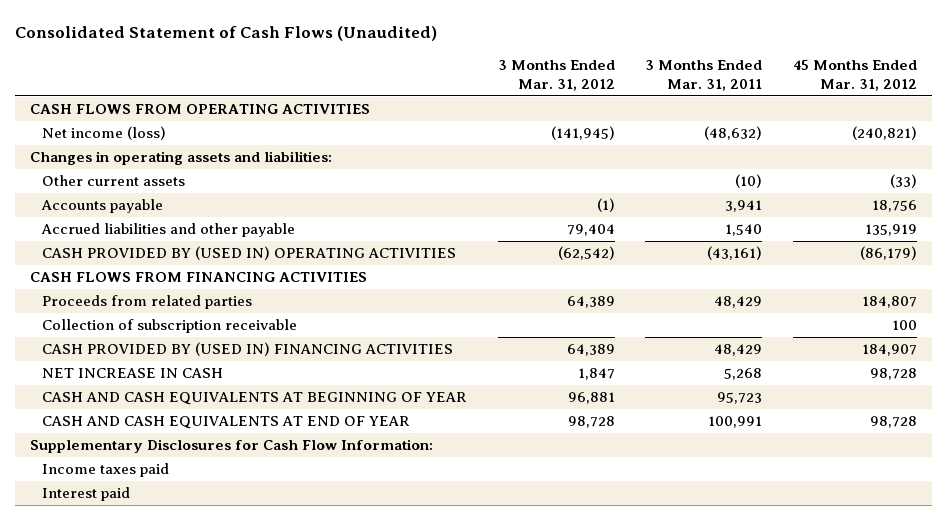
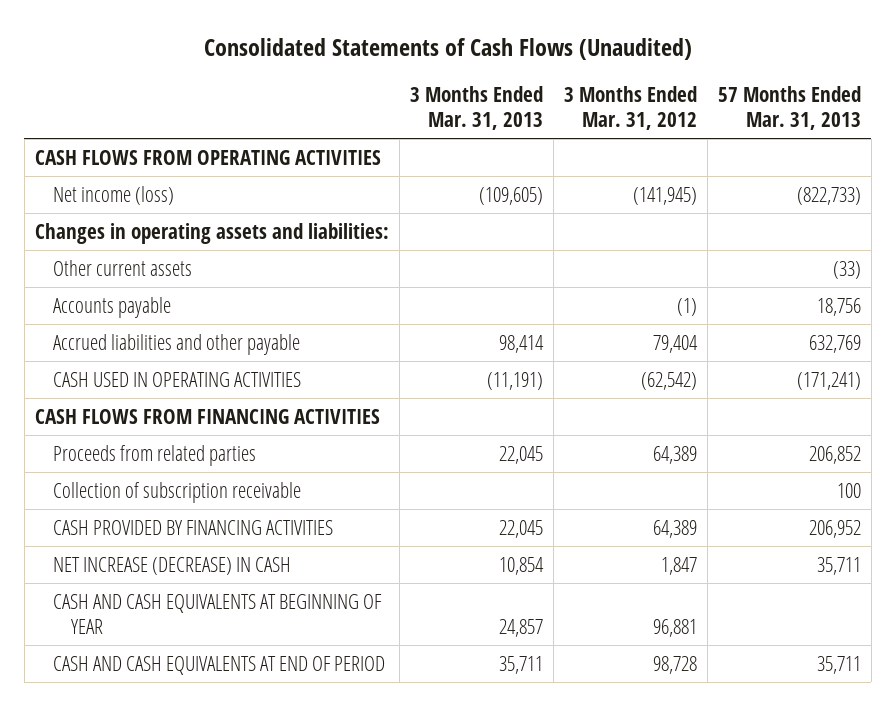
[15,26,438,42] Consolidated Statement of Cash Flows (Unaudited) -> [203,37,692,60] Consolidated Statements of Cash Flows (Unaudited)
[645,60,763,91] 3 Months Ended Mar. 31, 2011 -> none
[792,60,917,91] 45 Months Ended Mar. 31, 2012 -> none
none -> [409,85,543,130] 3 Months Ended Mar. 31, 2013
none -> [717,85,861,130] 57 Months Ended Mar. 31, 2013
[41,246,456,261] CASH PROVIDED BY (USED IN) OPERATING ACTIVITIES -> [52,371,301,387] CASH USED IN OPERATING ACTIVITIES
[41,342,453,357] CASH PROVIDED BY (USED IN) FINANCING ACTIVITIES -> [52,519,333,535] CASH PROVIDED BY FINANCING ACTIVITIES
[41,368,223,379] NET INCREASE IN CASH -> [52,556,291,575] NET INCREASE (DECREASE) IN CASH
[30,439,434,454] Supplementary Disclosures for Cash Flow Information: -> none
[41,463,169,478] Income taxes paid -> none
[41,487,130,502] Interest paid -> none
[41,416,410,430] CASH AND CASH EQUIVALENTS AT END OF YEAR -> [52,655,385,675] CASH AND CASH EQUIVALENTS AT END OF PERIOD

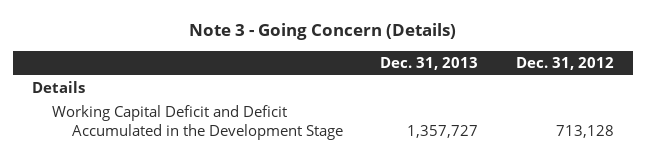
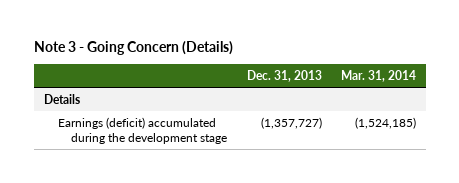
[515,56,614,70] Dec. 31, 2012 -> none
none -> [340,70,416,83] Mar. 31, 2014
[51,105,343,140] Working Capital Deficit and Deficit Accumulated in the Development Stage -> [57,116,228,144] Earnings (deficit) accumulated during the development stage
[407,124,479,138] 1,357,727 -> [260,116,322,129] (1,357,727)

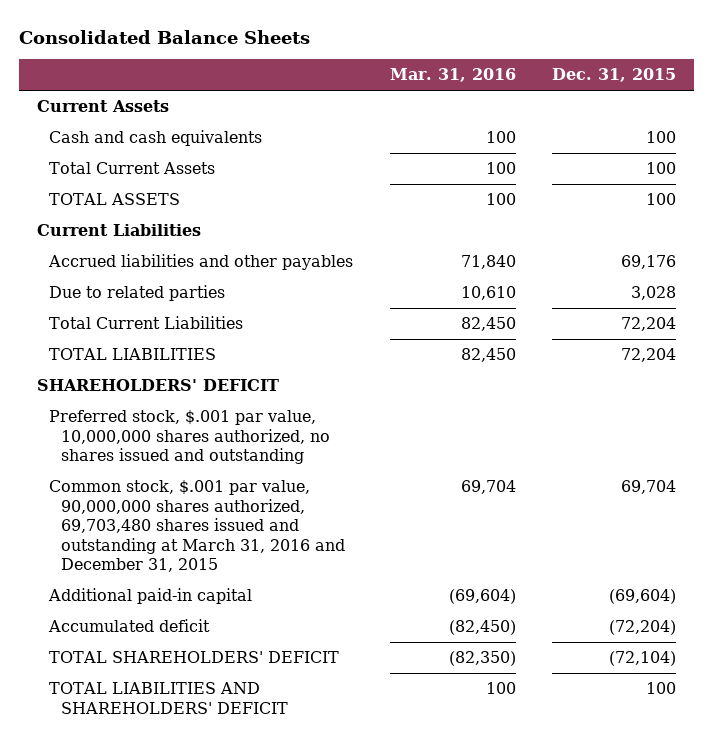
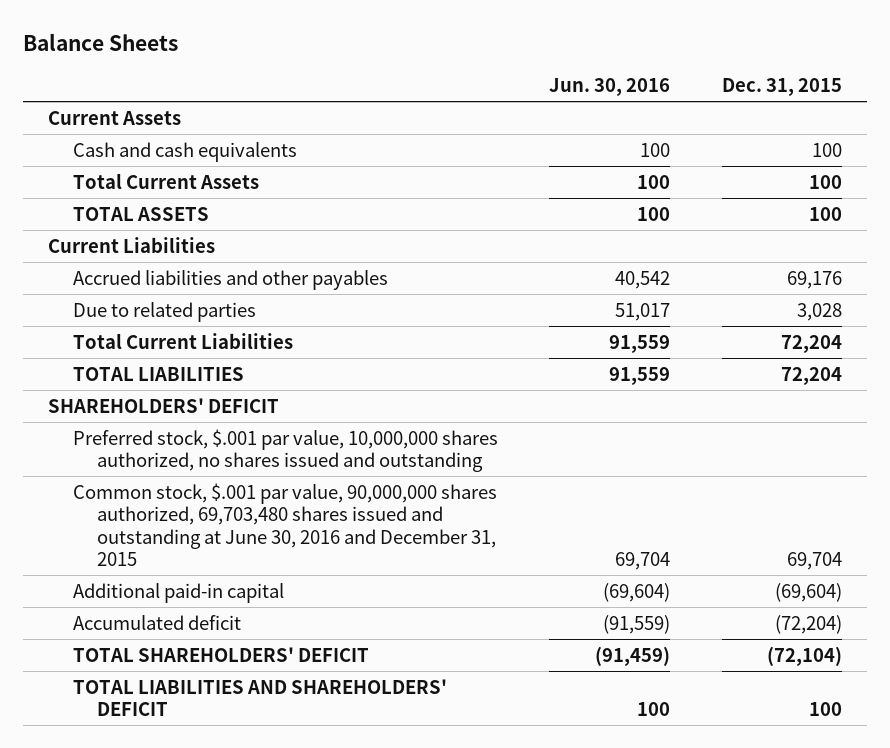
[19,29,311,44] Consolidated Balance Sheets -> [22,33,178,52] Balance Sheets
[389,68,516,83] Mar. 31, 2016 -> none
none -> [549,78,671,97] Jun. 30, 2016
[49,480,346,573] Common stock, $.001 par value, 90,000,000 shares authorized, 69,703,480 shares issued and outstanding at March 31, 2016 and December 31, 2015 -> [72,482,497,567] Common stock, $.001 par value, 90,000,000 shares authorized, 69,703,480 shares issued and outstanding at June 30, 2016 and December 31, 2015

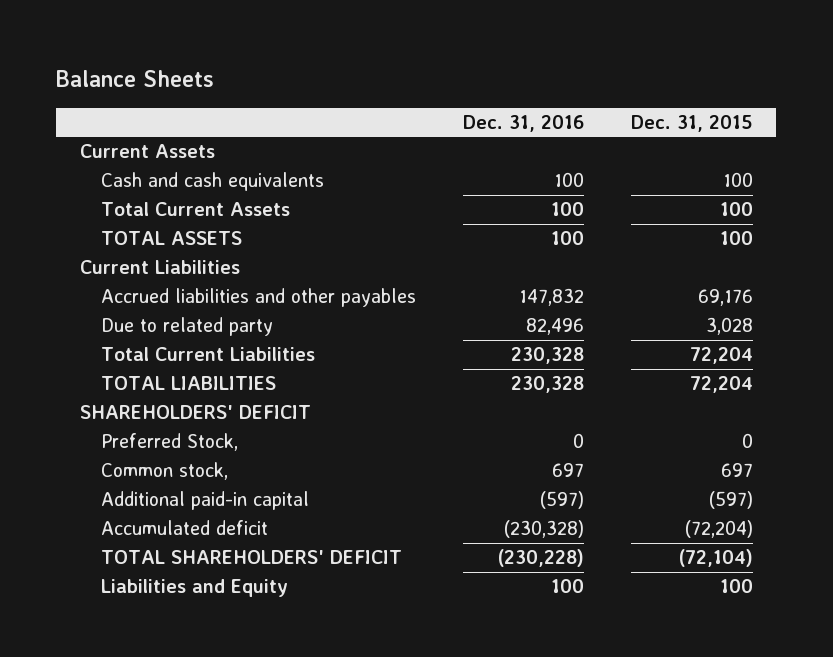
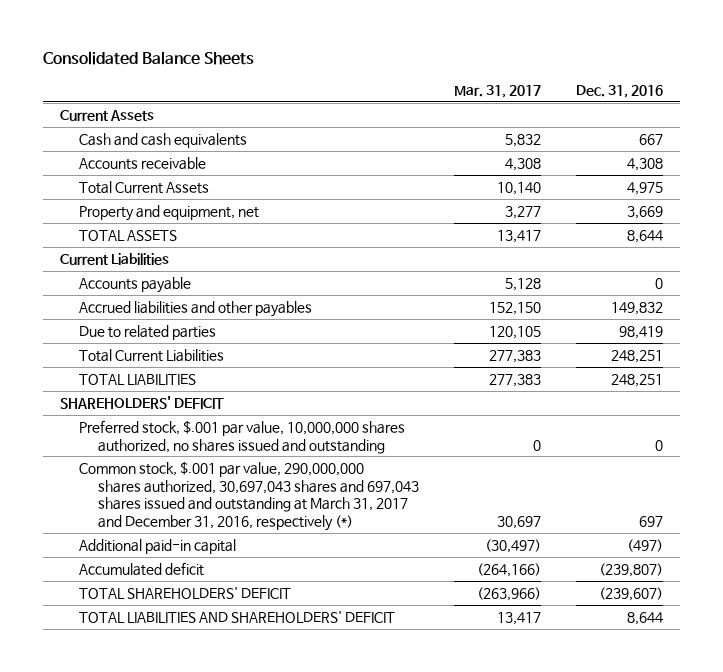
[56,70,215,88] Balance Sheets -> [43,51,255,66] Consolidated Balance Sheets
[630,114,753,132] Dec. 31, 2015 -> none
none -> [453,84,541,98] Mar. 31, 2017
[554,172,585,188] 100 -> [638,133,663,145] 667
none -> [79,156,207,170] Accounts receivable
[551,202,585,217] 100 -> [626,181,663,195] 4,975
none -> [79,204,260,221] Property and equipment, net
[551,231,585,246] 100 -> [626,229,663,243] 8,644
none -> [79,276,192,293] Accounts payable
[519,288,585,307] 147,832 -> [610,301,663,315] 149,832
[101,317,274,337] Due to related party -> [79,324,217,340] Due to related parties
[526,318,585,336] 82,496 -> [618,325,663,339] 98,419
[511,347,585,365] 230,328 -> [610,349,663,363] 248,251
[511,376,585,394] 230,328 -> [610,373,663,387] 248,251
[101,433,239,452] Preferred Stock, -> [79,419,406,454] Preferred stock, $.001 par value, 10,000,000 shares authorized, no shares issued and outstanding
[101,462,229,481] Common stock, -> [79,460,420,532] Common stock, $.001 par value, 290,000,000 shares authorized, 30,697,043 shares and 697,043 shares issued and outstanding at March 31, 2017 and December 31, 2016, respectively (*)
[540,491,585,510] (597) -> [626,538,663,552] (497)
[504,520,585,539] (230,328) -> [598,562,663,577] (239,807)
[498,549,585,568] (230,228) -> [598,586,663,601] (239,607)
[101,579,289,598] Liabilities and Equity -> [79,610,396,623] TOTAL LIABILITIES AND SHAREHOLDERS' DEFICIT
[551,579,585,594] 100 -> [626,611,663,625] 8,644

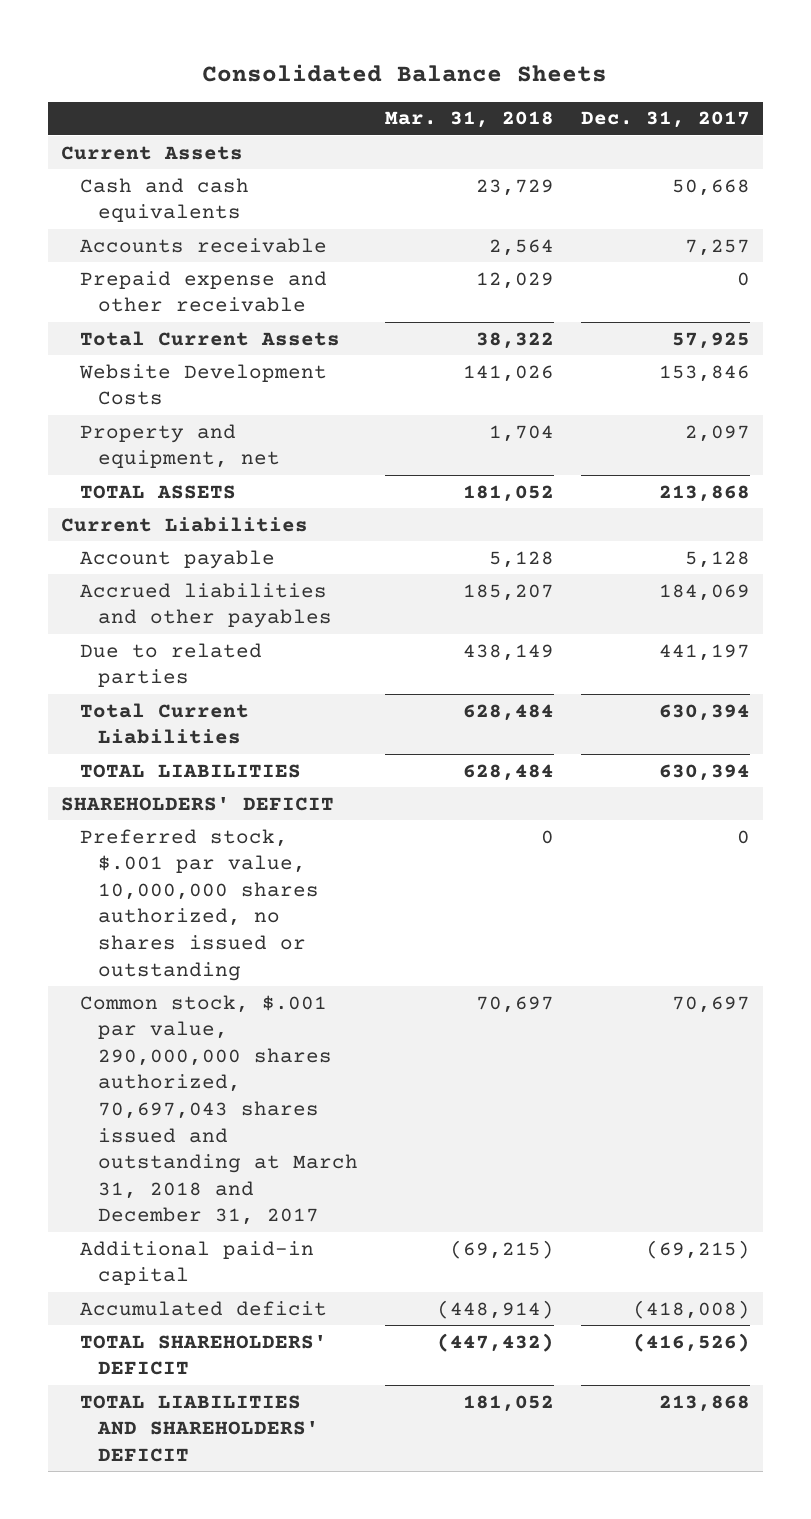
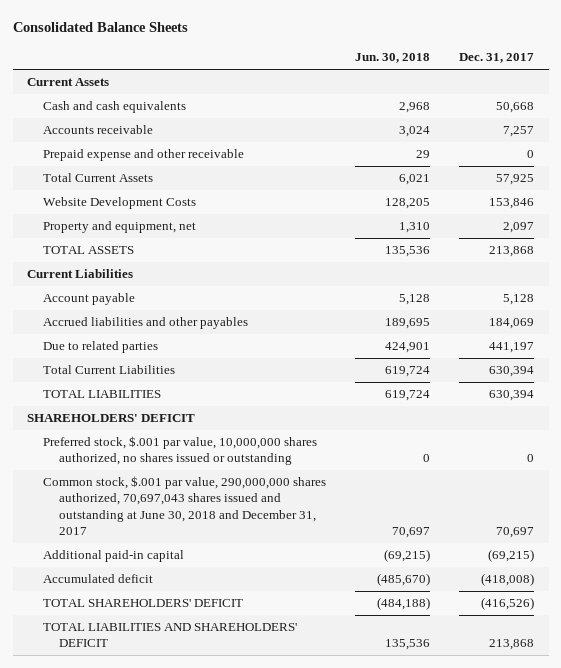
[385,111,555,129] Mar. 31, 2018 -> none
none -> [355,53,431,64] Jun. 30, 2018
[79,994,359,1226] Common stock, $.001 par value, 290,000,000 shares authorized, 70,697,043 shares issued and outstanding at March 31, 2018 and December 31, 2017 -> [43,476,327,536] Common stock, $.001 par value, 290,000,000 shares authorized, 70,697,043 shares issued and outstanding at June 30, 2018 and December 31, 2017

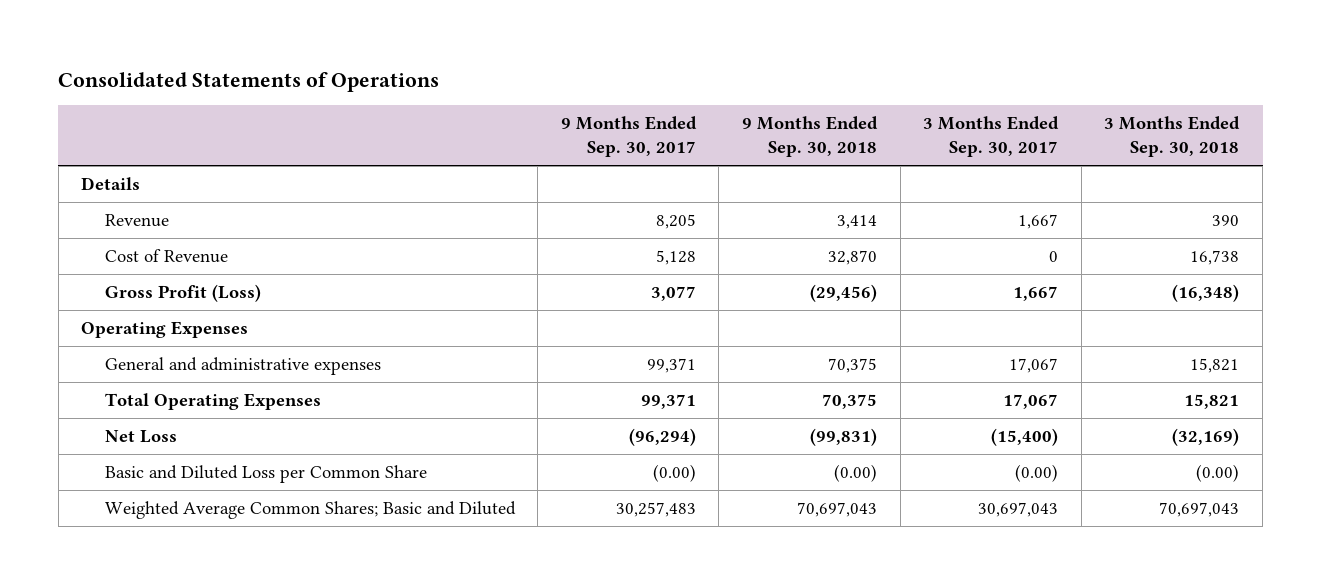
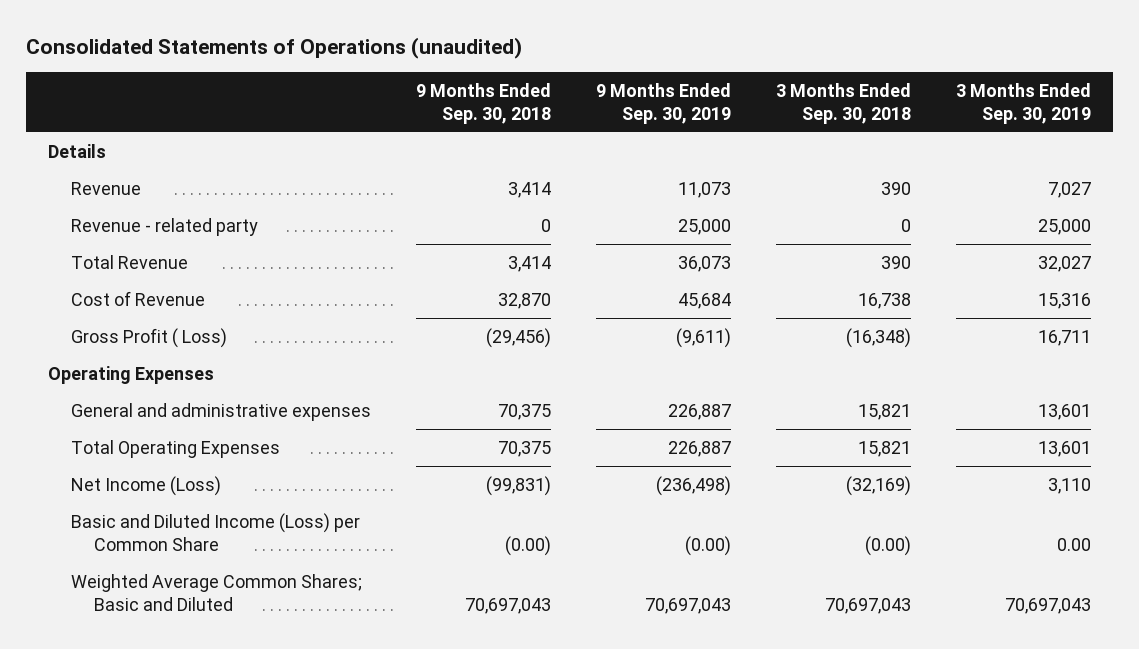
[58,71,440,92] Consolidated Statements of Operations -> [25,36,522,59] Consolidated Statements of Operations (unaudited)
[560,116,697,157] 9 Months Ended Sep. 30, 2017 -> none
[923,116,1060,157] 3 Months Ended Sep. 30, 2017 -> none
none -> [596,82,732,124] 9 Months Ended Sep. 30, 2019
none -> [955,82,1091,124] 3 Months Ended Sep. 30, 2019
none -> [71,217,259,236] Revenue - related party
none -> [71,254,189,269] Total Revenue
[104,284,261,303] Gross Profit (Loss) -> [71,327,228,348] Gross Profit ( Loss)
[104,430,177,444] Net Loss -> [71,475,222,496] Net Income (Loss)
[104,465,427,484] Basic and Diluted Loss per Common Share -> [71,512,361,552] Basic and Diluted Income (Loss) per Common Share

